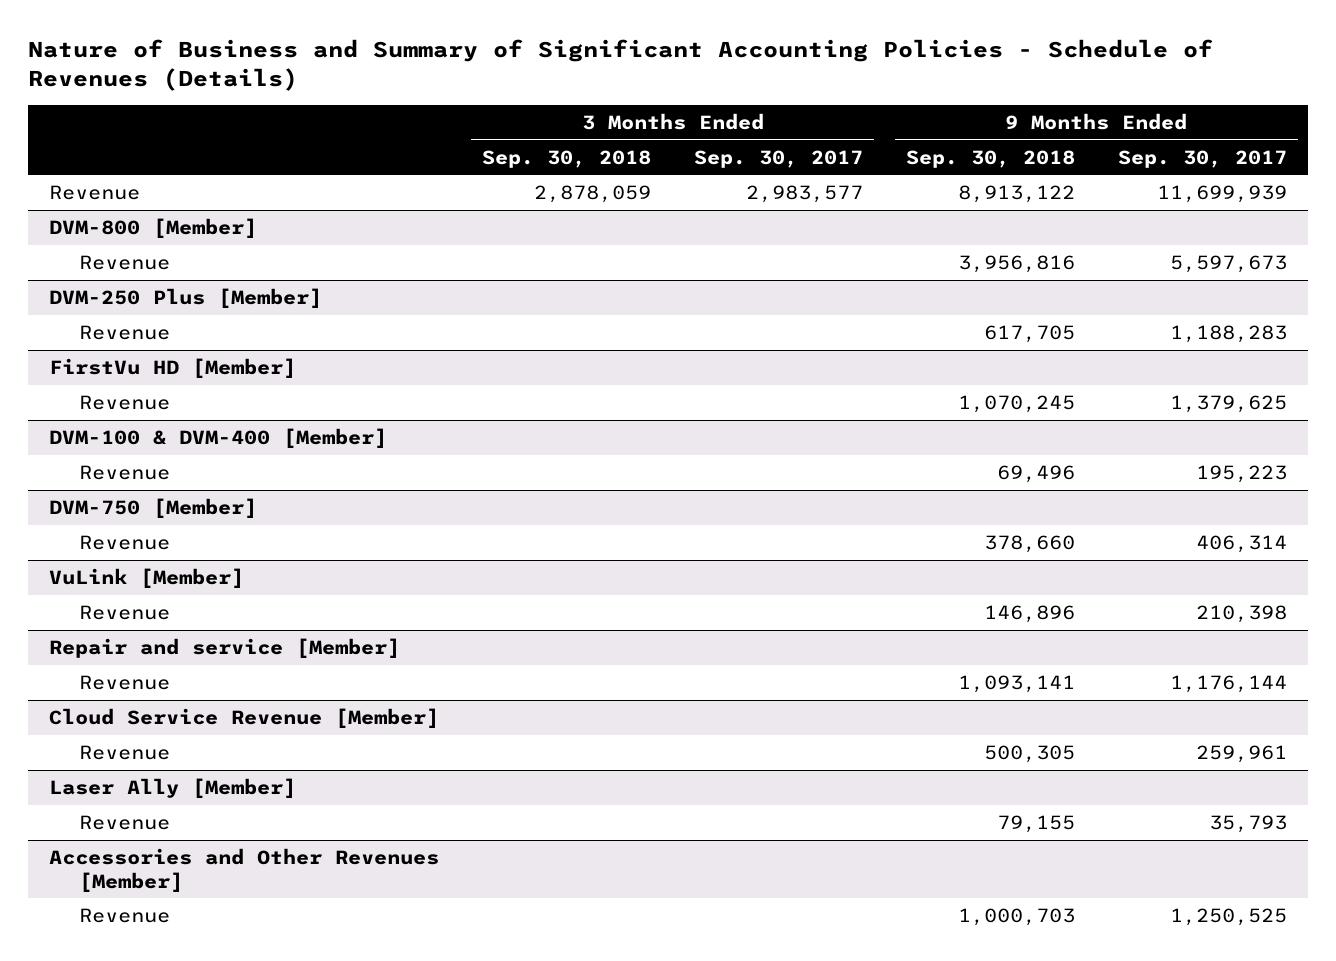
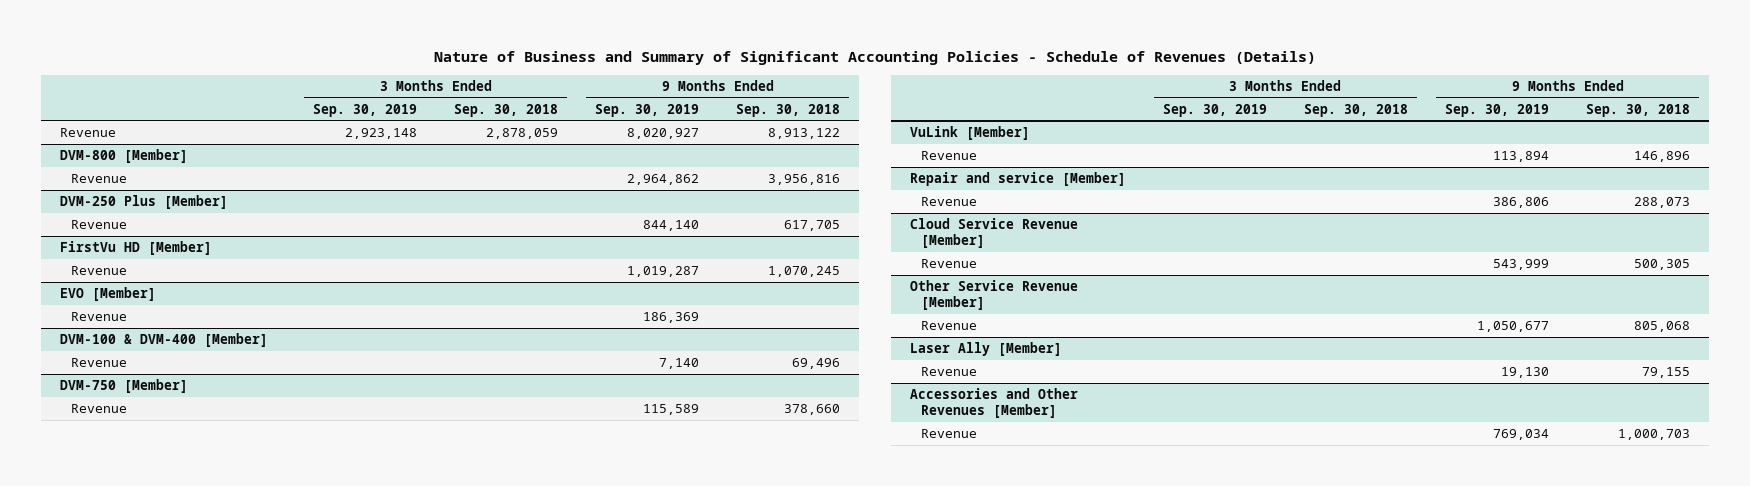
[693,149,863,168] Sep. 30, 2017 -> none
[1117,149,1287,168] Sep. 30, 2017 -> none
none -> [313,103,418,117] Sep. 30, 2019
none -> [595,103,700,117] Sep. 30, 2019
none -> [59,287,156,302] EVO [Member]
none -> [70,312,127,322] Revenue
[957,674,1075,693] 1,093,141 -> [1634,197,1691,209] 288,073
none -> [909,280,1078,310] Other Service Revenue [Member]
none -> [920,321,977,331] Revenue

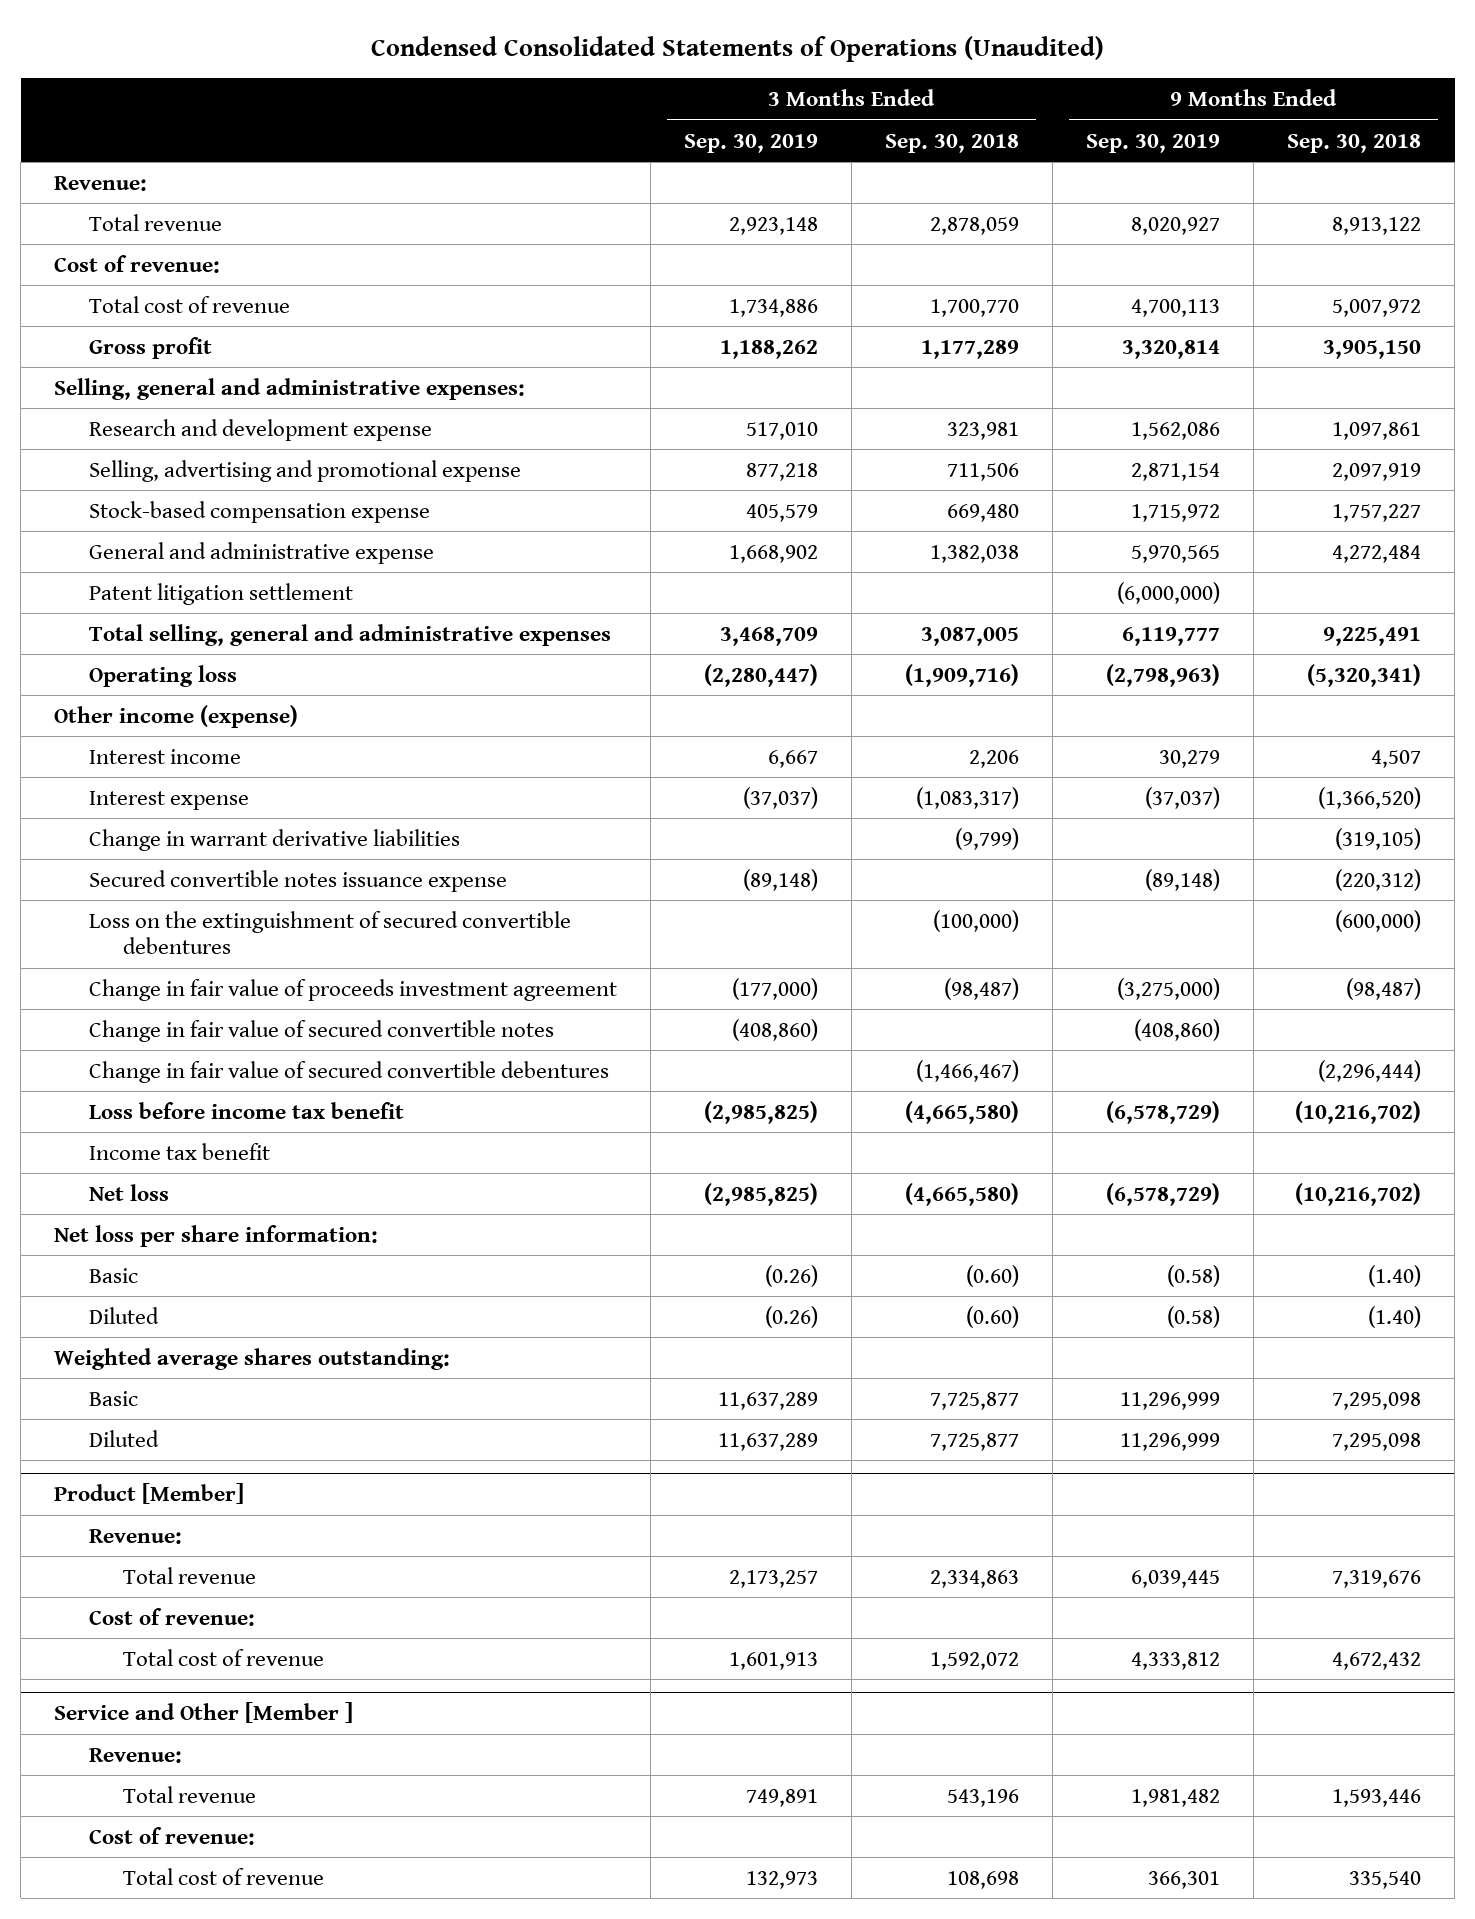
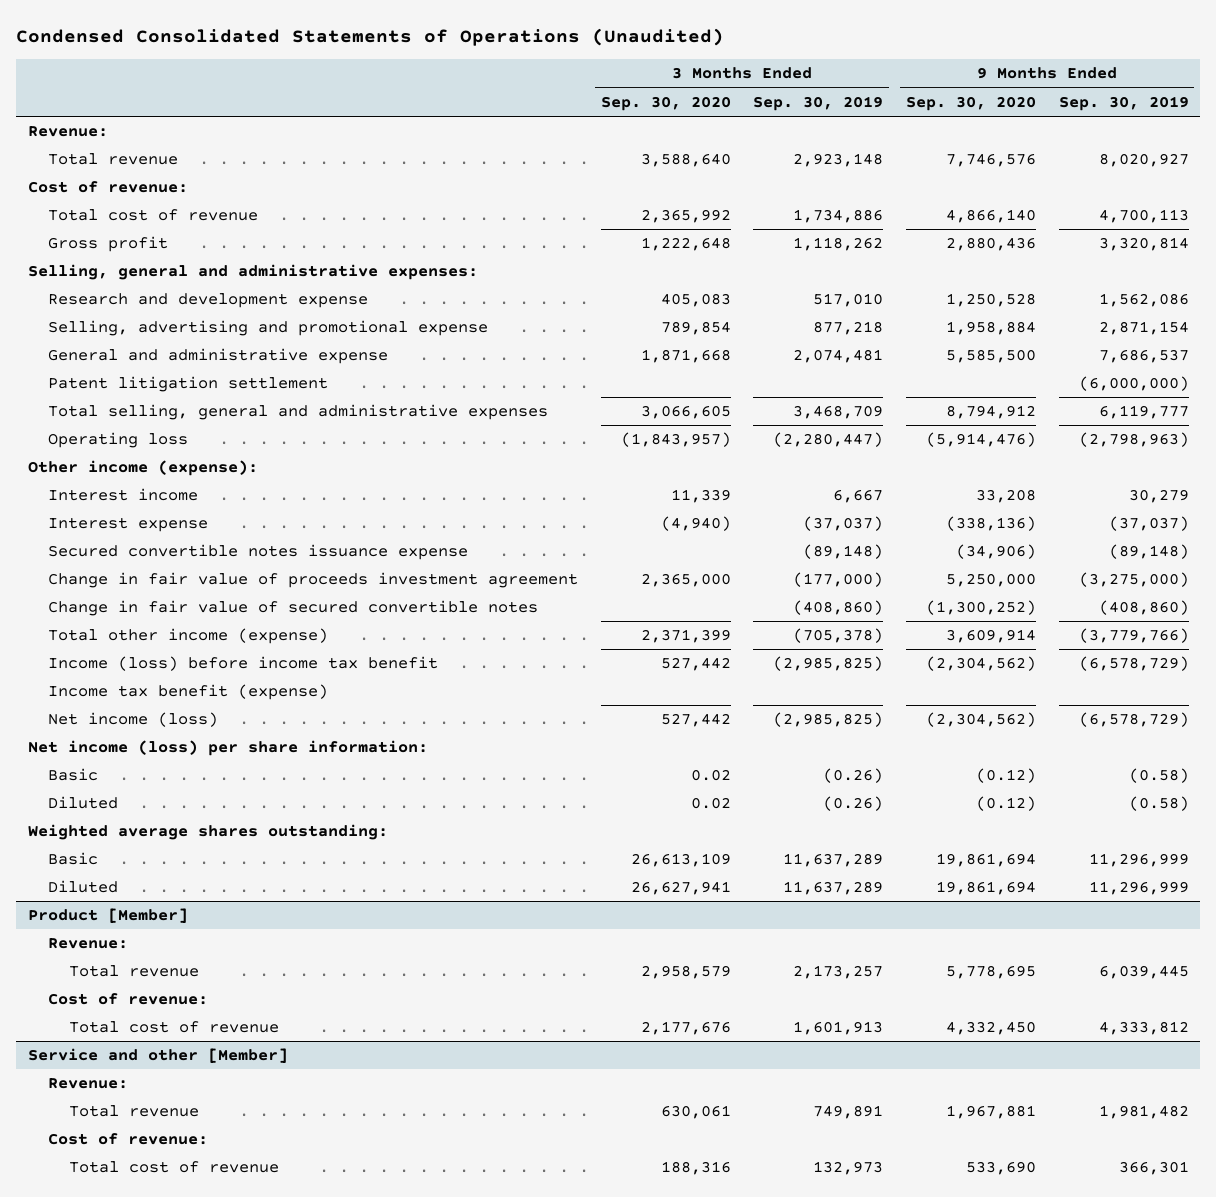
[884,133,1019,153] Sep. 30, 2018 -> none
[1286,133,1421,153] Sep. 30, 2018 -> none
none -> [600,95,731,111] Sep. 30, 2020
none -> [905,95,1036,111] Sep. 30, 2020
[719,339,818,359] 1,188,262 -> [793,237,884,252] 1,118,262
[88,500,430,523] Stock-based compensation expense -> none
[728,544,818,563] 1,668,902 -> [793,349,884,364] 2,074,481
[1130,544,1220,563] 5,970,565 -> [1098,349,1189,364] 7,686,537
[54,704,299,728] Other income (expense) -> [27,460,258,477] Other income (expense):
[88,828,460,851] Change in warrant derivative liabilities -> none
[88,910,571,955] Loss on the extinguishment of secured convertible debentures -> none
[88,1060,609,1083] Change in fair value of secured convertible debentures -> none
none -> [48,628,329,645] Total other income (expense)
[88,1101,404,1119] Loss before income tax benefit -> [48,656,439,672] Income (loss) before income tax benefit
[88,1142,270,1160] Income tax benefit -> [48,684,329,701] Income tax benefit (expense)
[88,1183,169,1201] Net loss -> [48,712,219,728] Net income (loss)
[54,1224,379,1247] Net loss per share information: -> [27,740,428,757] Net income (loss) per share information:
[54,1702,354,1724] Service and Other [Member ] -> [27,1048,288,1064] Service and other [Member]

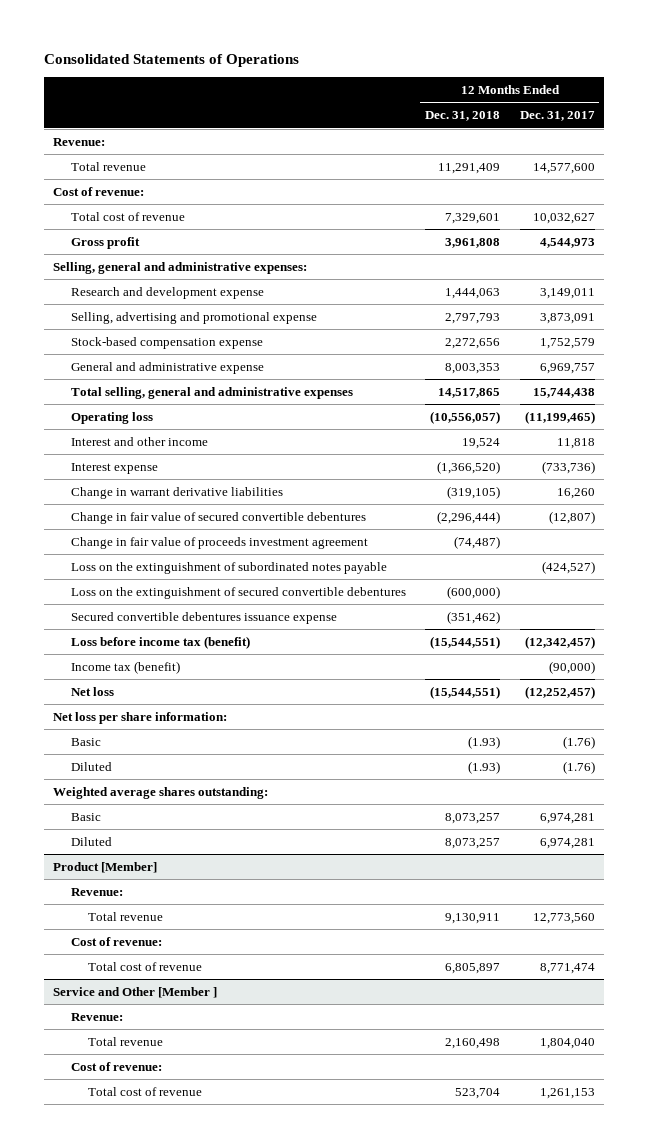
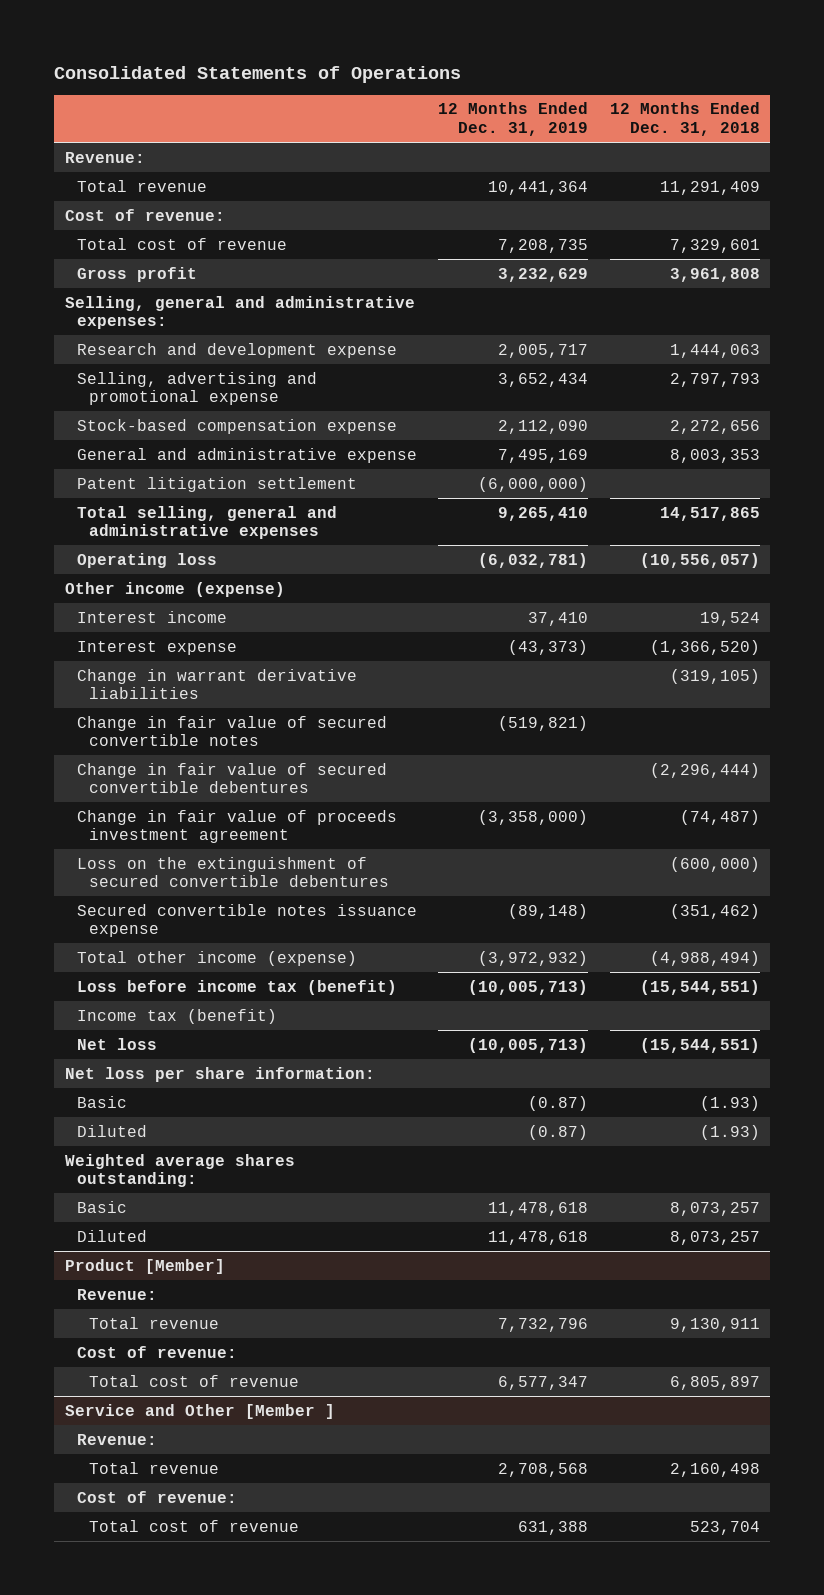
[519,111,595,122] Dec. 31, 2017 -> none
none -> [438,102,589,136] 12 Months Ended Dec. 31, 2019
none -> [76,476,357,492] Patent litigation settlement
none -> [64,581,285,597] Other income (expense)
[70,436,208,446] Interest and other income -> [76,610,227,623] Interest income
none -> [76,715,387,747] Change in fair value of secured convertible notes
[70,561,387,574] Loss on the extinguishment of subordinated notes payable -> none
[70,611,337,624] Secured convertible debentures issuance expense -> [76,903,417,938] Secured convertible notes issuance expense
none -> [76,950,357,966] Total other income (expense)

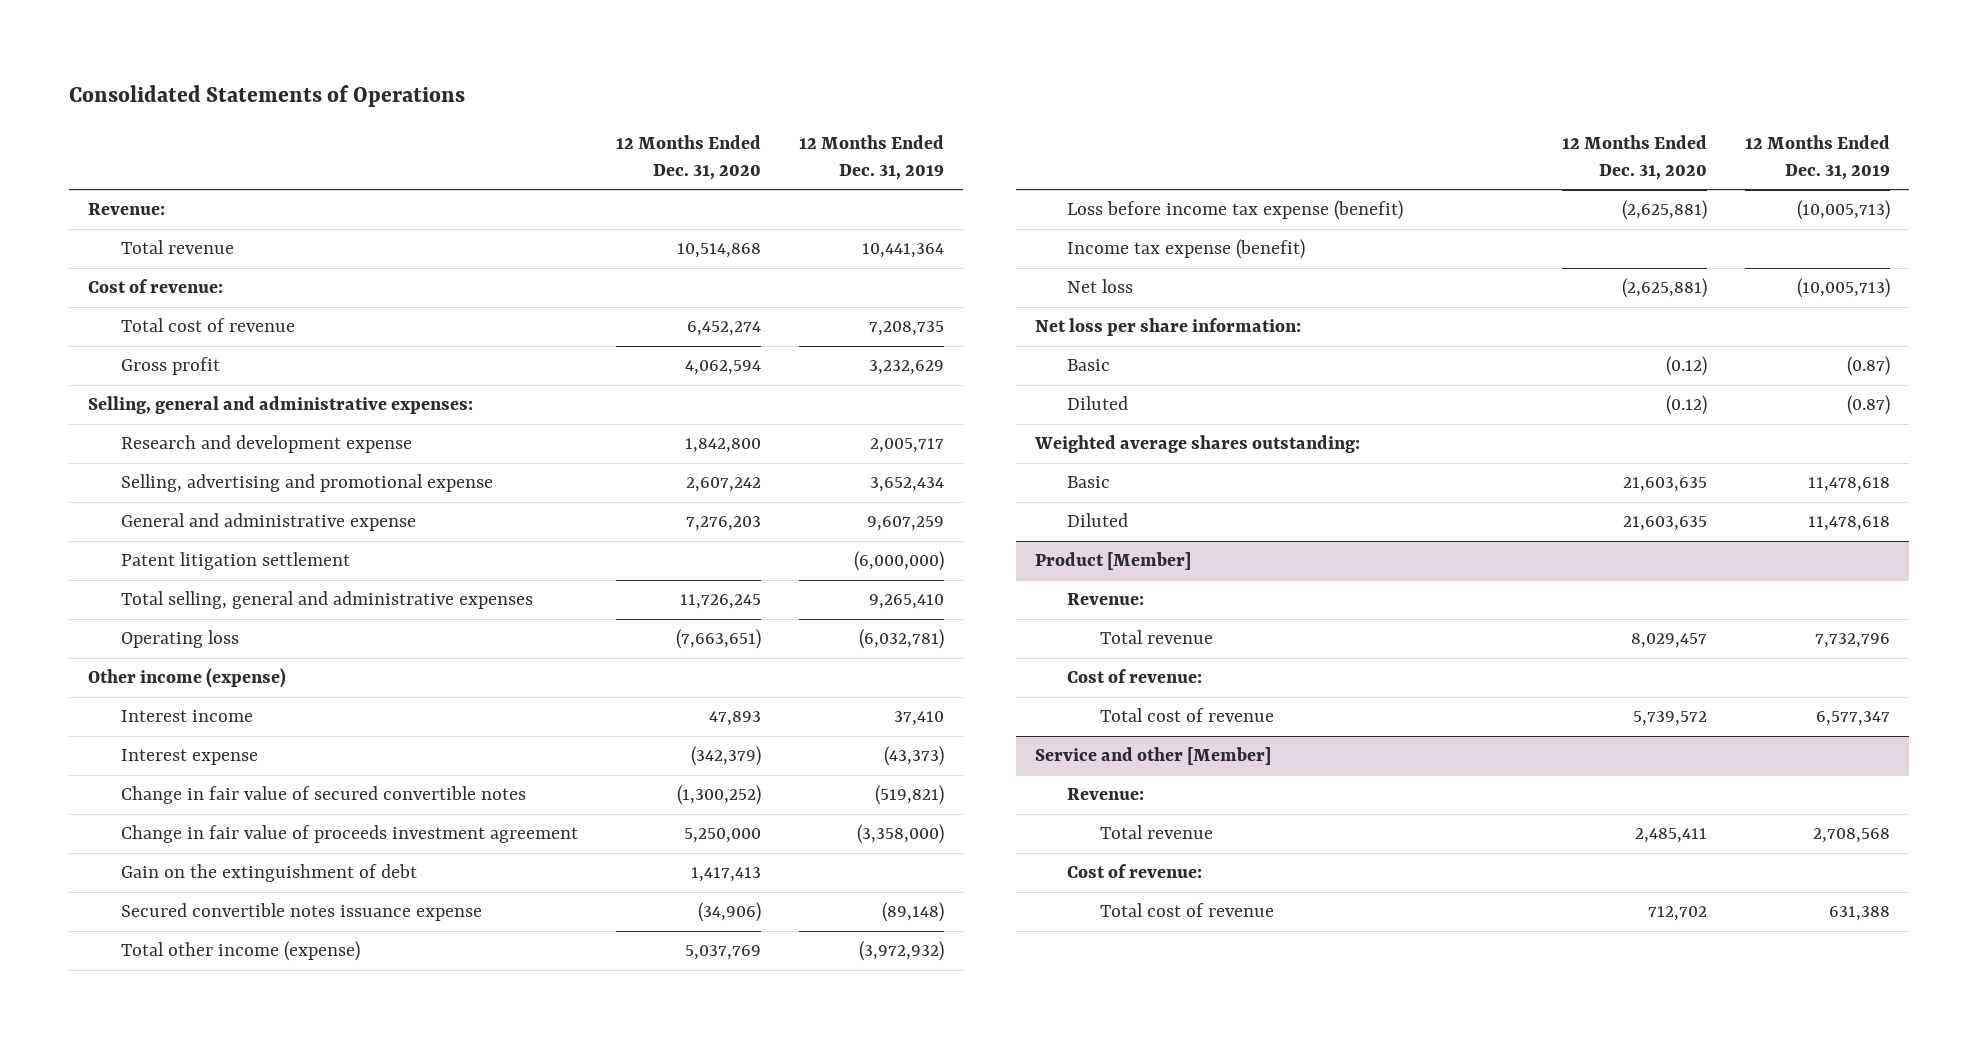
[609,102,760,136] 12 Months Ended Dec. 31, 2018 -> none
none -> [615,134,761,180] 12 Months Ended Dec. 31, 2020
[76,418,397,434] Stock-based compensation expense -> none
[498,448,589,463] 7,495,169 -> [866,516,944,532] 9,607,259
[76,668,357,700] Change in warrant derivative liabilities -> none
[76,762,387,794] Change in fair value of secured convertible debentures -> none
[76,856,389,888] Loss on the extinguishment of secured convertible debentures -> none
none -> [120,864,417,883] Gain on the extinguishment of debt
[76,979,397,995] Loss before income tax (benefit) -> [1067,200,1404,221] Loss before income tax expense (benefit)
[76,1008,277,1024] Income tax (benefit) -> [1067,239,1306,260] Income tax expense (benefit)
[64,1403,335,1419] Service and Other [Member ] -> [1034,747,1271,766] Service and other [Member]

